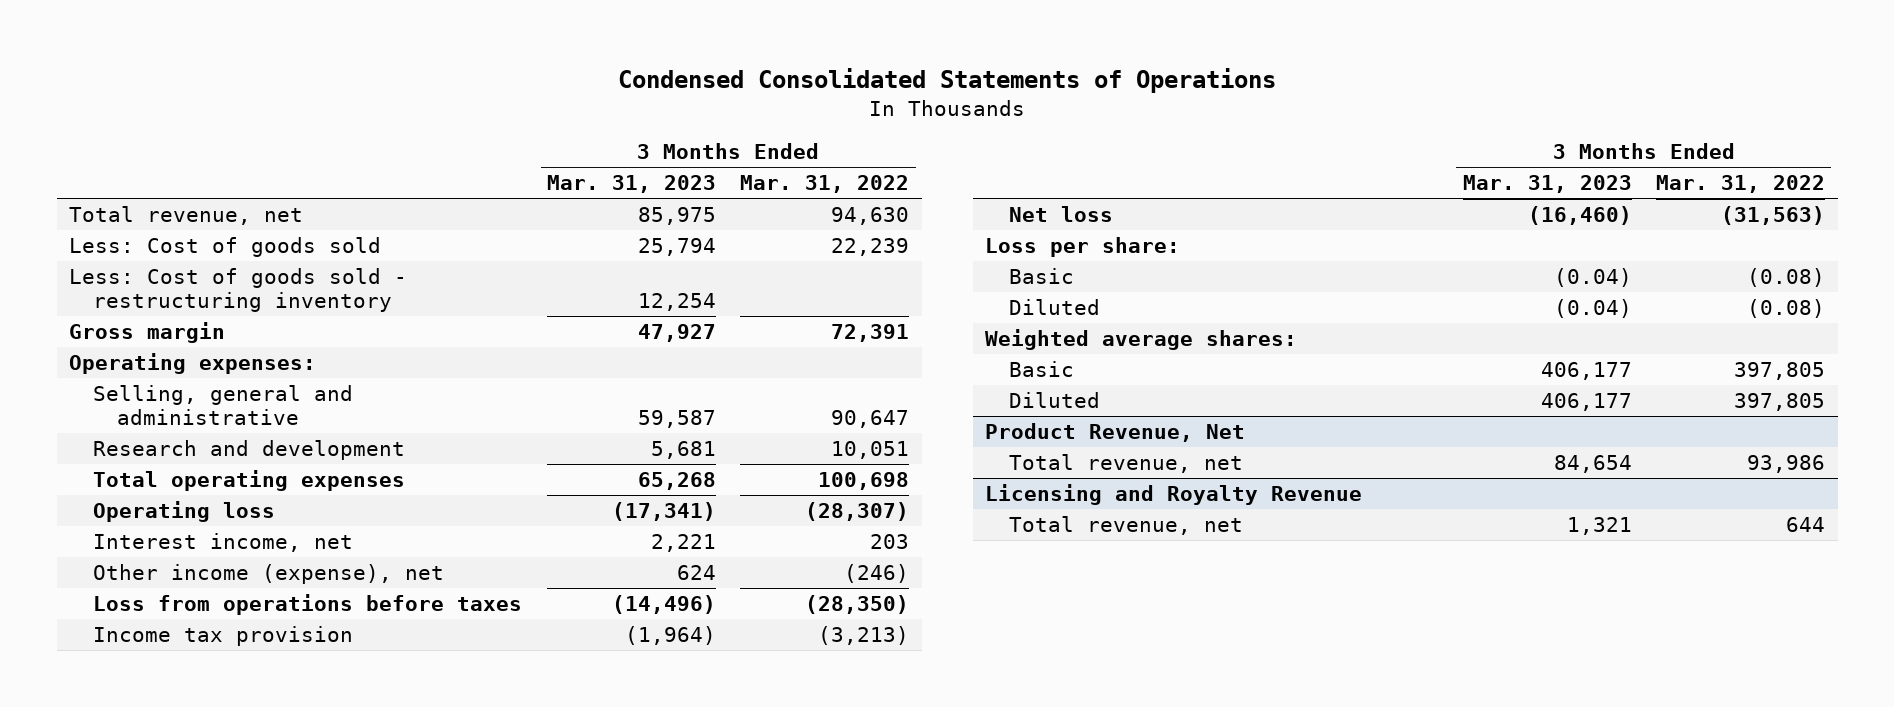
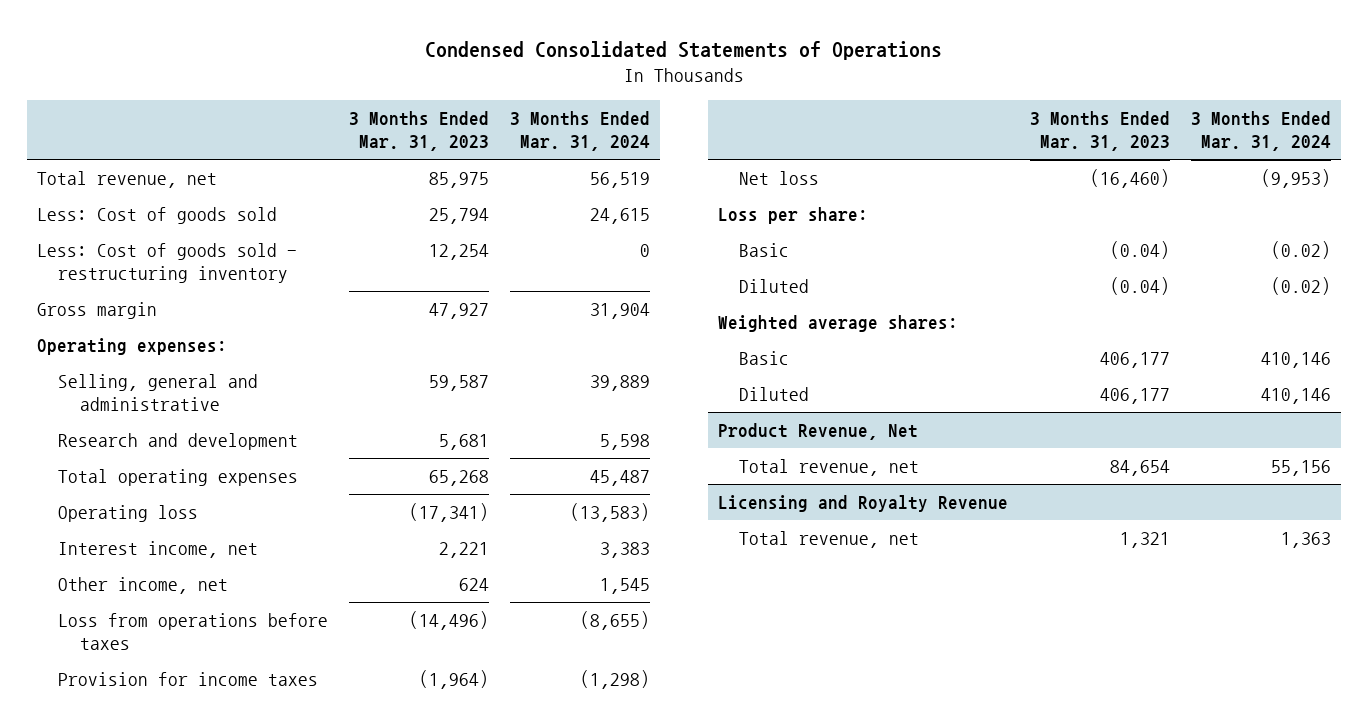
[740,175,910,194] Mar. 31, 2022 -> none
none -> [510,111,651,152] 3 Months Ended Mar. 31, 2024
[92,563,444,584] Other income (expense), net -> [58,577,229,595] Other income, net
[92,625,353,646] Income tax provision -> [58,672,319,687] Provision for income taxes

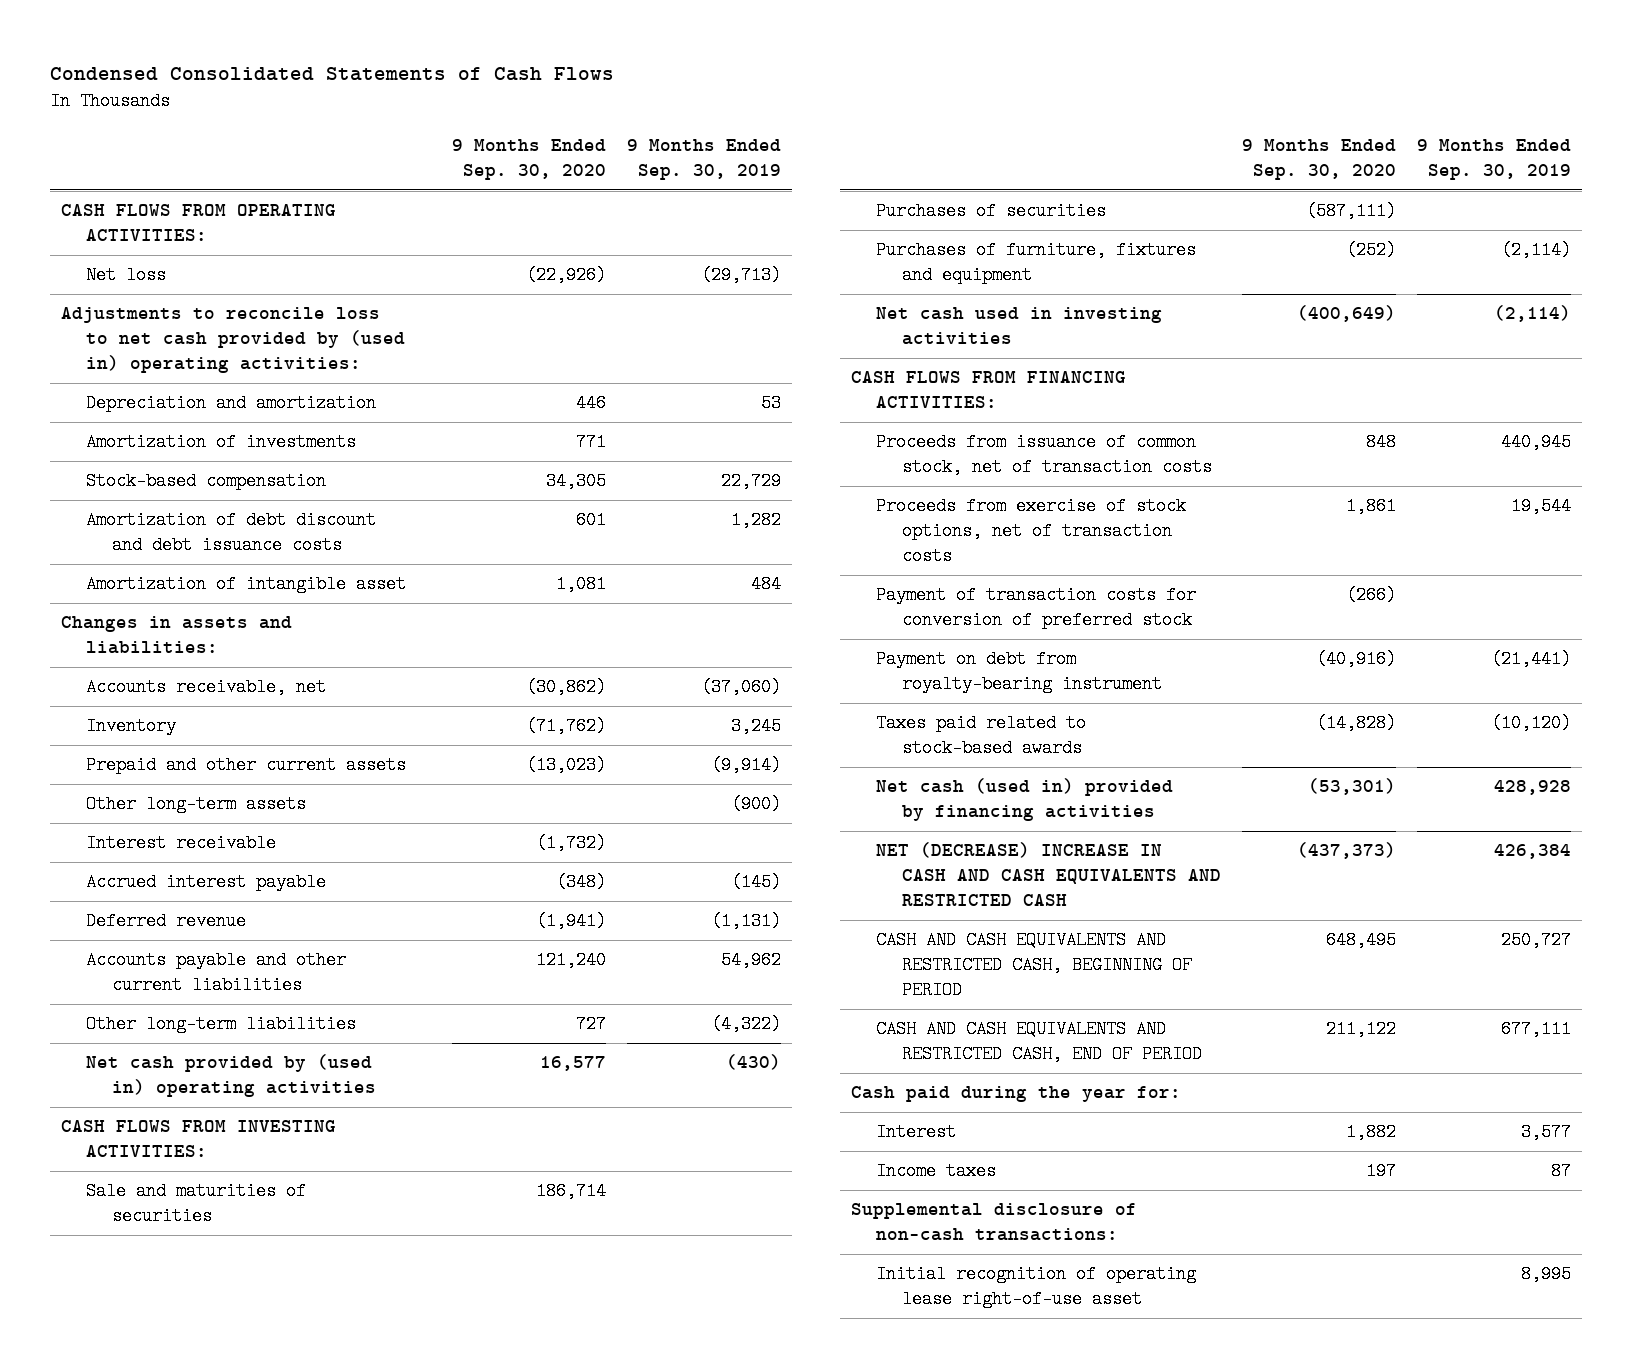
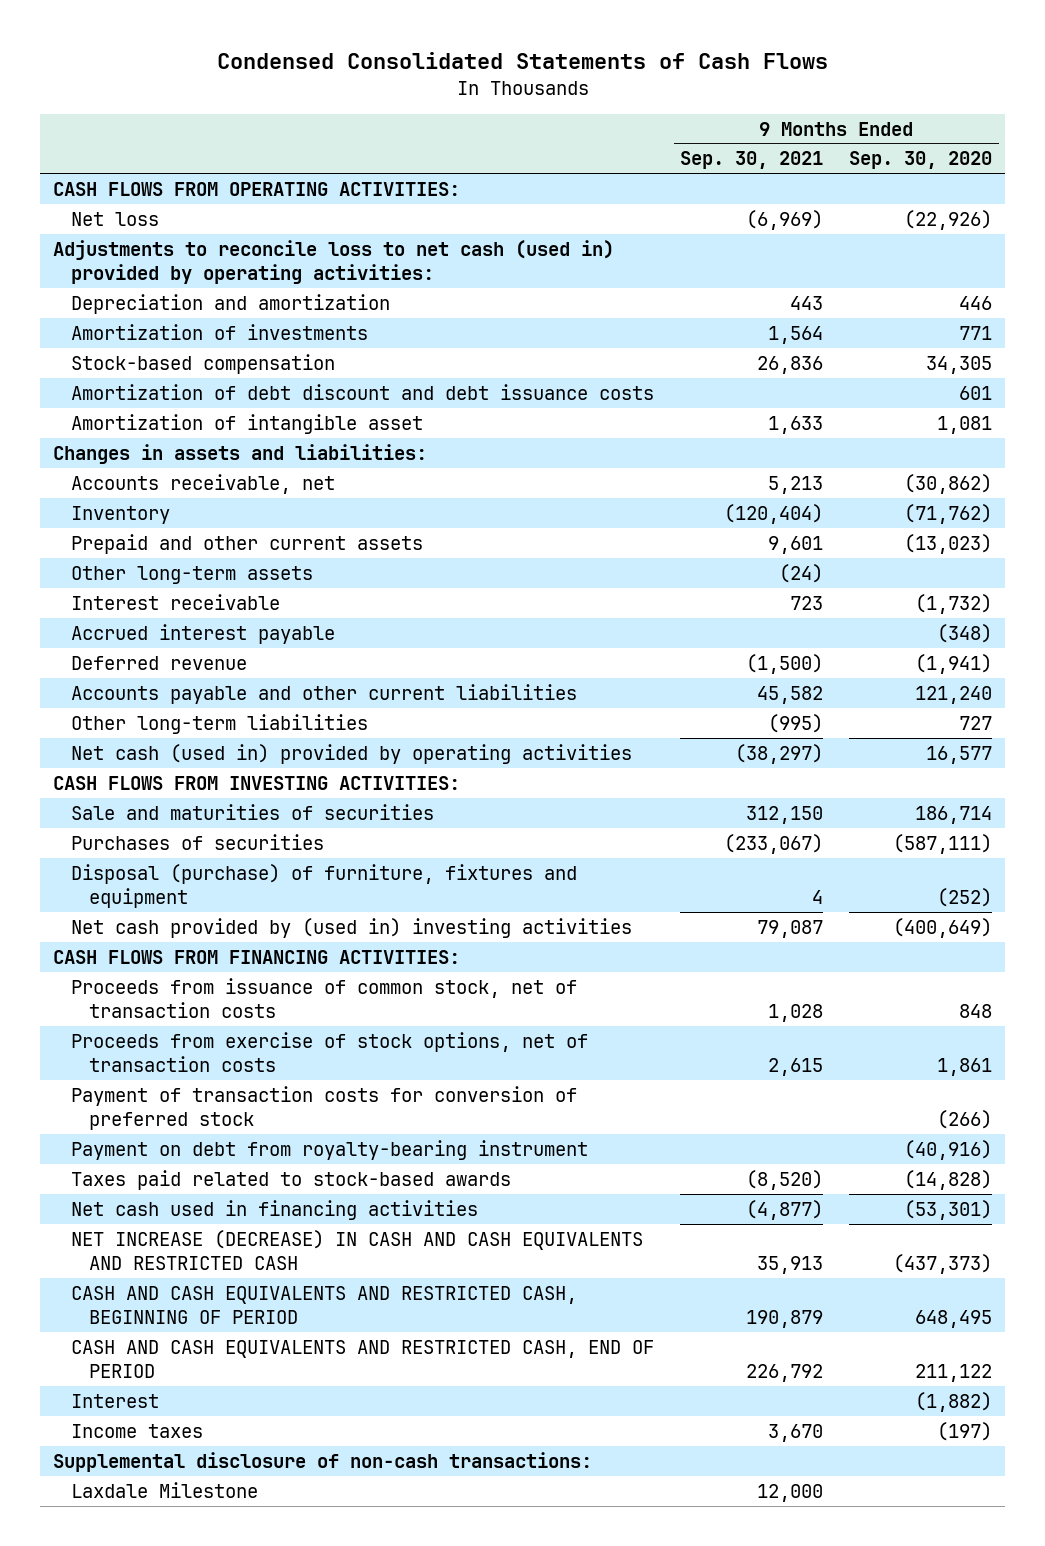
[627,139,782,180] 9 Months Ended Sep. 30, 2019 -> none
none -> [680,151,824,170] Sep. 30, 2021
[60,307,406,374] Adjustments to reconcile loss to net cash provided by (used in) operating activities: -> [52,239,614,284] Adjustments to reconcile loss to net cash (used in) provided by operating activities:
[86,1054,377,1098] Net cash provided by (used in) operating activities -> [71,743,633,764] Net cash (used in) provided by operating activities
[876,241,1197,285] Purchases of furniture, fixtures and equipment -> [71,863,578,908] Disposal (purchase) of furniture, fixtures and equipment
[876,307,1163,346] Net cash used in investing activities -> [71,917,633,938] Net cash provided by (used in) investing activities
[876,778,1174,822] Net cash (used in) provided by financing activities -> [71,1199,479,1220] Net cash used in financing activities
[876,842,1222,907] NET (DECREASE) INCREASE IN CASH AND CASH EQUIVALENTS AND RESTRICTED CASH -> [71,1229,644,1270] NET INCREASE (DECREASE) IN CASH AND CASH EQUIVALENTS AND RESTRICTED CASH
[850,1086,1181,1103] Cash paid during the year for: -> none
[1346,1123,1397,1142] 1,882 -> [915,1391,993,1412] (1,882)
[1366,1162,1397,1181] 197 -> [937,1421,993,1441] (197)
[876,1265,1197,1309] Initial recognition of operating lease right-of-use asset -> none
none -> [71,1481,259,1498] Laxdale Milestone

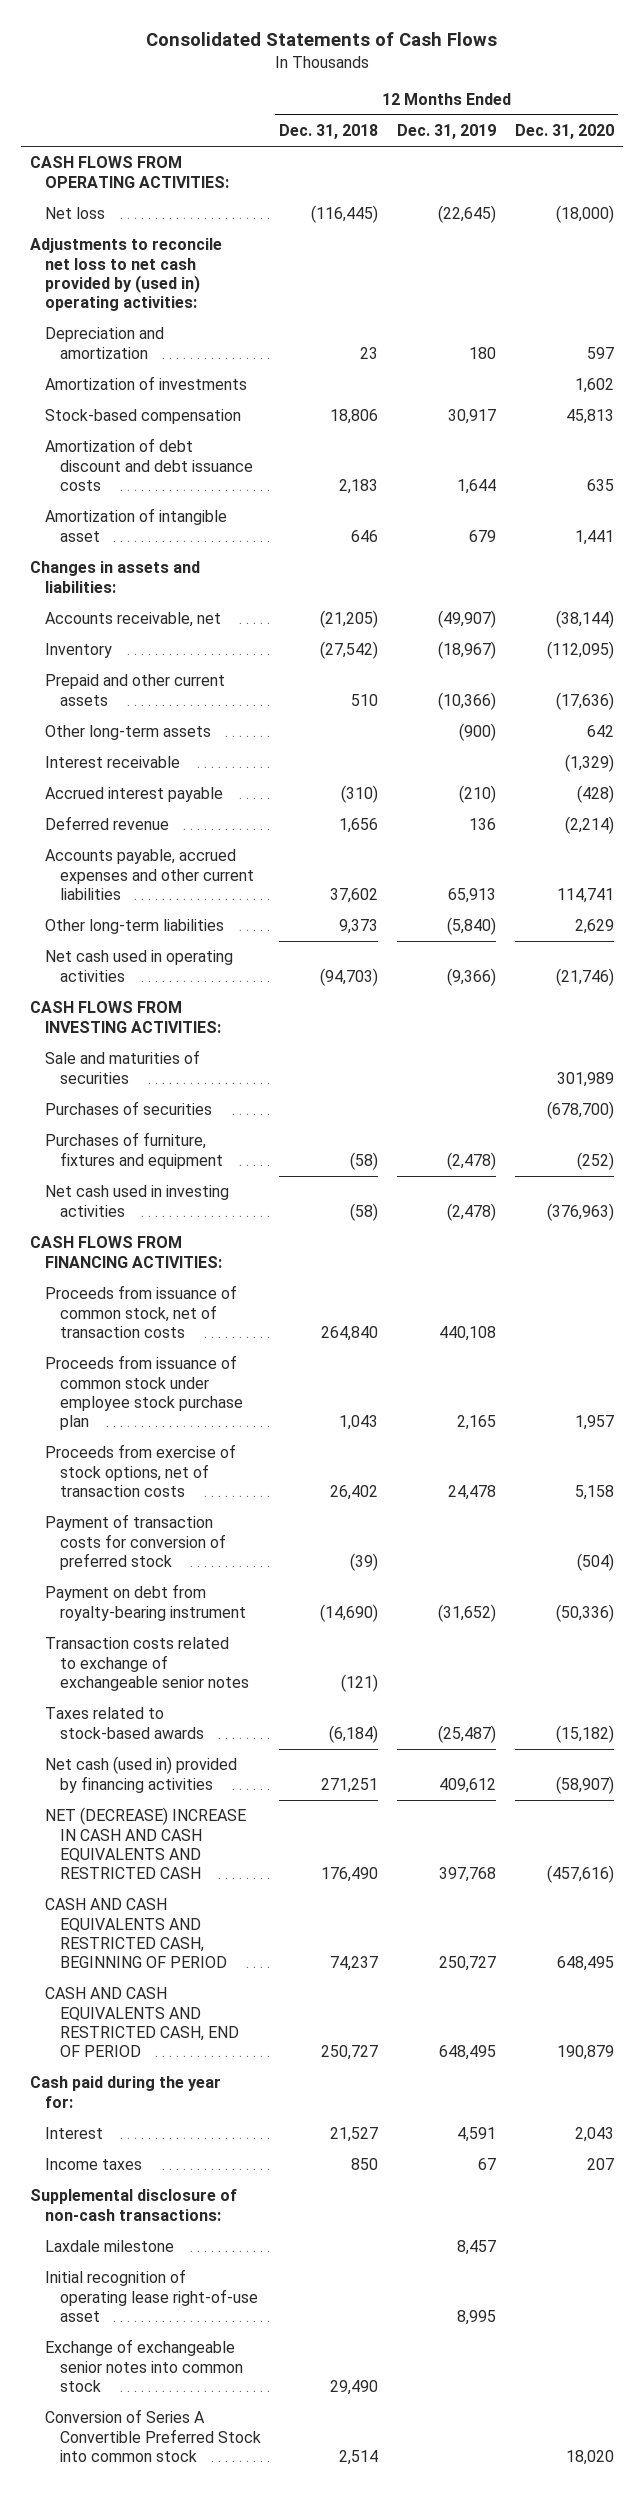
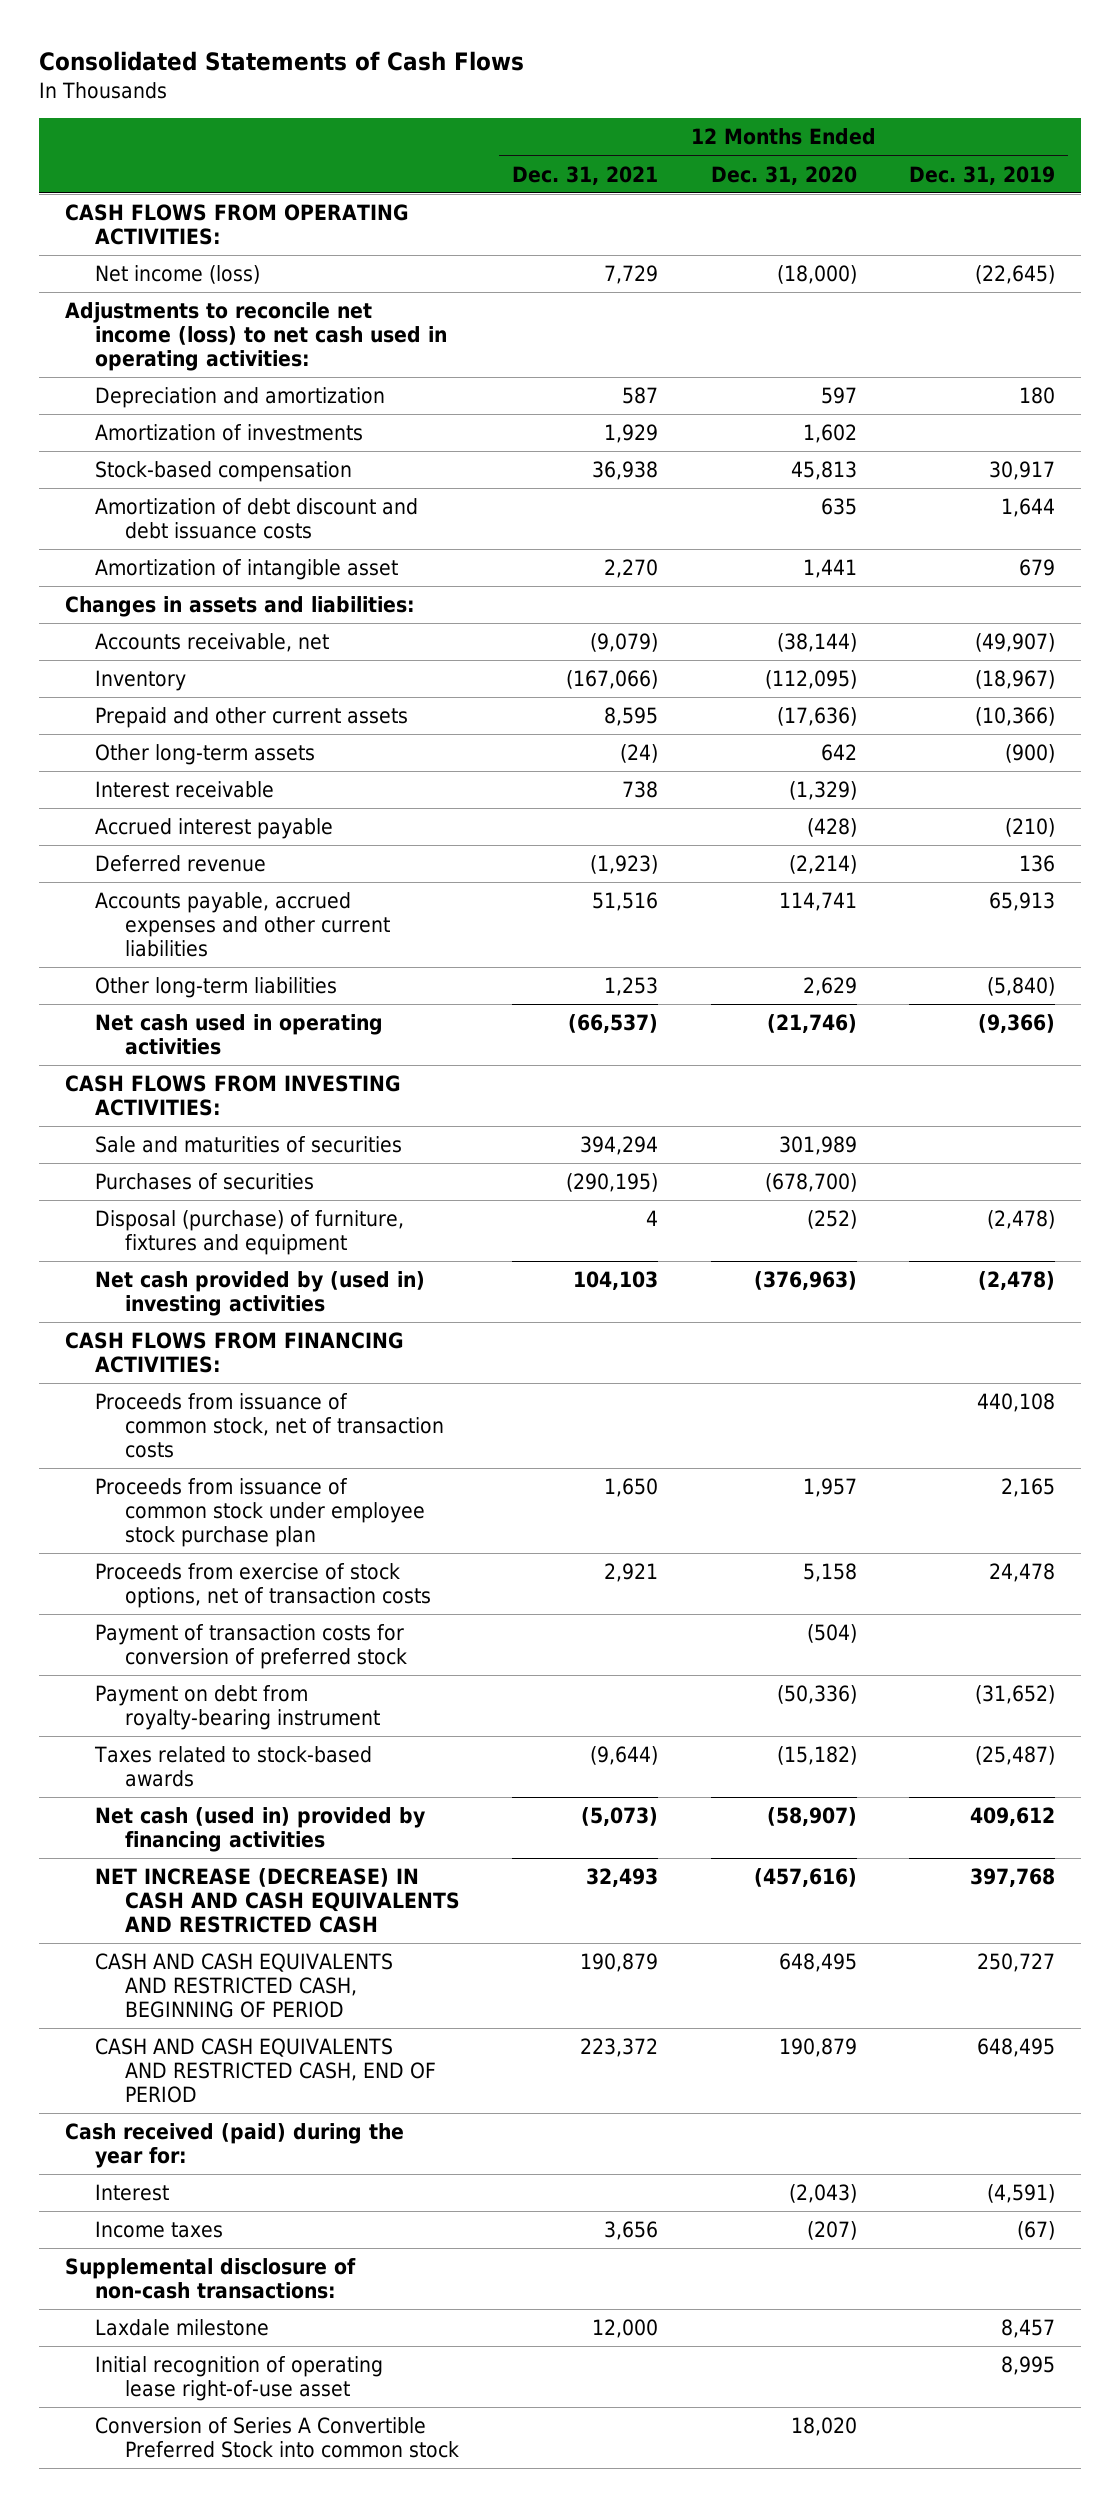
[279,124,379,140] Dec. 31, 2018 -> none
none -> [512,165,659,185] Dec. 31, 2021
[44,207,105,220] Net loss -> [94,265,260,285] Net income (loss)
[30,238,223,312] Adjustments to reconcile net loss to net cash provided by (used in) operating activities: -> [64,302,447,371] Adjustments to reconcile net income (loss) to net cash used in operating activities:
[44,1132,223,1169] Purchases of furniture, fixtures and equipment -> [94,1210,404,1255] Disposal (purchase) of furniture, fixtures and equipment
[44,1185,229,1217] Net cash used in investing activities -> [94,1271,425,1316] Net cash provided by (used in) investing activities
[44,1637,249,1691] Transaction costs related to exchange of exchangeable senior notes -> none
[44,1807,246,1880] NET (DECREASE) INCREASE IN CASH AND CASH EQUIVALENTS AND RESTRICTED CASH -> [94,1868,460,1933] NET INCREASE (DECREASE) IN CASH AND CASH EQUIVALENTS AND RESTRICTED CASH
[30,2076,222,2108] Cash paid during the year for: -> [64,2123,404,2168] Cash received (paid) during the year for:
[457,2127,497,2143] 4,591 -> [987,2184,1056,2204] (4,591)
[574,2127,614,2143] 2,043 -> [788,2184,857,2204] (2,043)
[478,2158,497,2171] 67 -> [1017,2221,1056,2241] (67)
[586,2158,614,2171] 207 -> [806,2221,857,2241] (207)
[44,2339,243,2392] Exchange of exchangeable senior notes into common stock -> none

